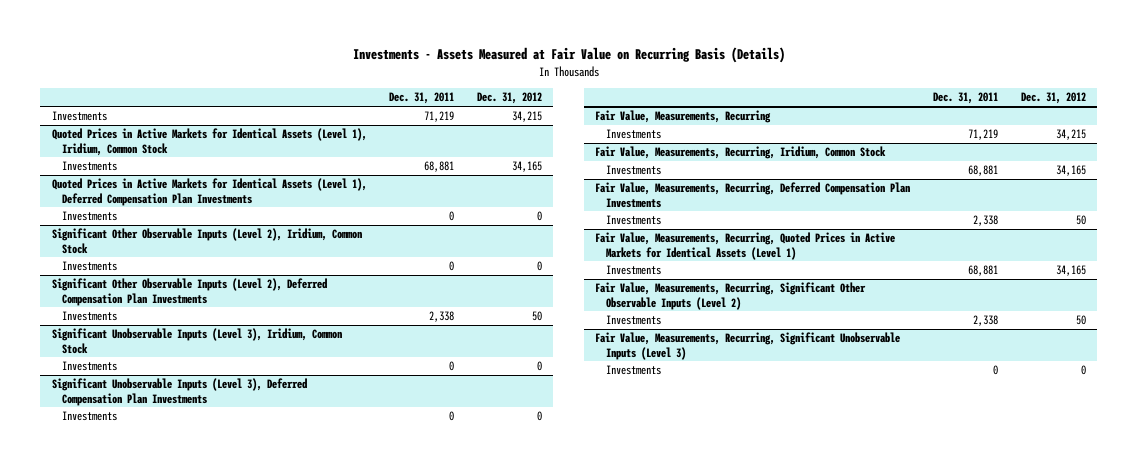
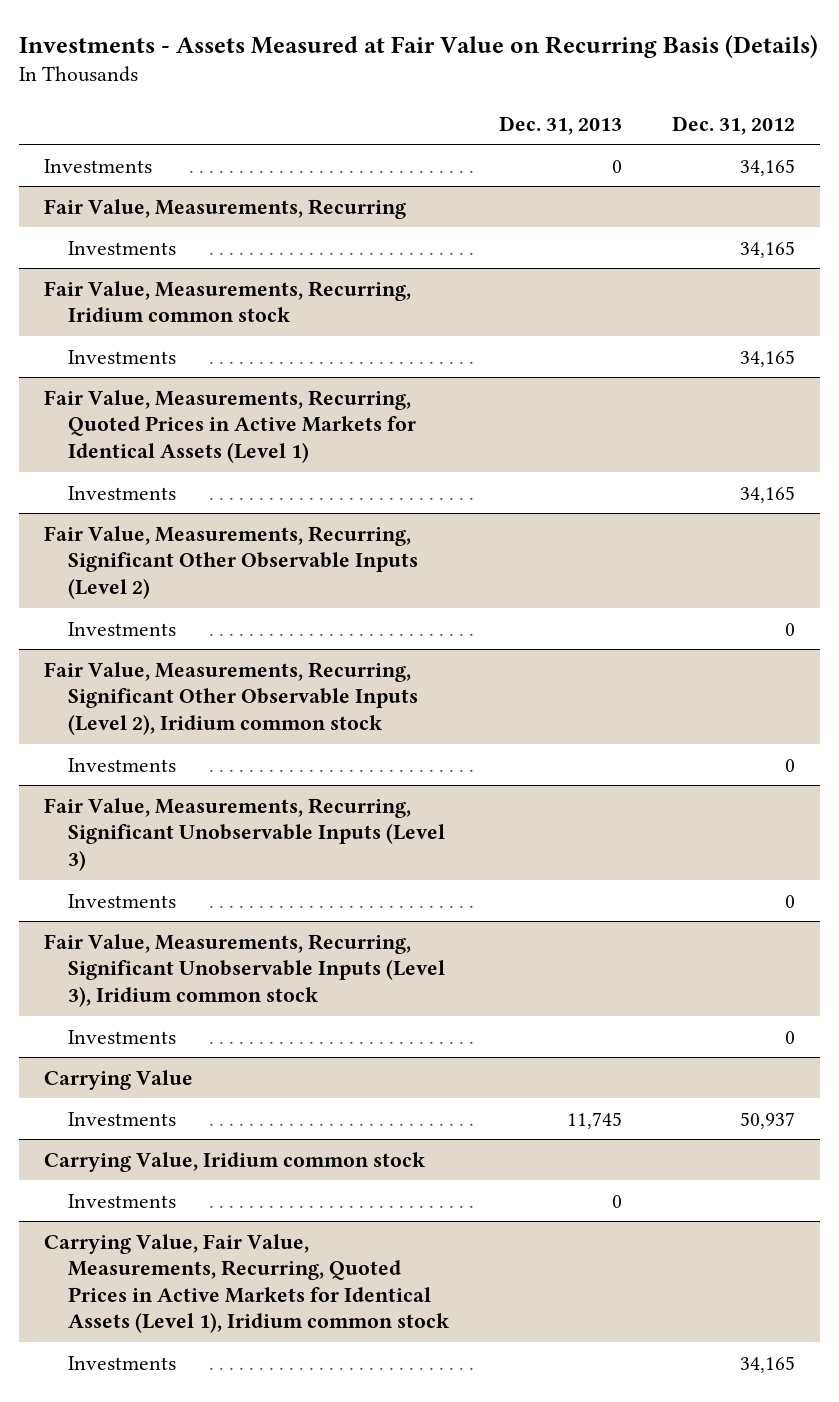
[389,92,455,105] Dec. 31, 2011 -> none
none -> [498,115,622,135] Dec. 31, 2013
[51,111,107,122] Investments -> none
[51,128,367,156] Quoted Prices in Active Markets for Identical Assets (Level 1), Iridium, Common Stock -> none
[51,178,367,206] Quoted Prices in Active Markets for Identical Assets (Level 1), Deferred Compensation Plan Investments -> none
[61,211,117,222] Investments -> none
[51,228,362,254] Significant Other Observable Inputs (Level 2), Iridium, Common Stock -> none
[61,261,117,272] Investments -> none
[51,278,327,306] Significant Other Observable Inputs (Level 2), Deferred Compensation Plan Investments -> none
[61,311,117,322] Investments -> none
[51,328,342,354] Significant Unobservable Inputs (Level 3), Iridium, Common Stock -> none
[61,361,117,372] Investments -> none
[51,378,307,406] Significant Unobservable Inputs (Level 3), Deferred Compensation Plan Investments -> none
[61,411,117,422] Investments -> none
[605,129,661,140] Investments -> none
[595,146,887,160] Fair Value, Measurements, Recurring, Iridium, Common Stock -> none
[595,182,911,208] Fair Value, Measurements, Recurring, Deferred Compensation Plan Investments -> none
none -> [44,280,412,323] Fair Value, Measurements, Recurring, Iridium common stock
[1075,215,1086,226] 50 -> [739,349,795,367] 34,165
[1075,315,1086,326] 50 -> [784,622,795,636] 0
none -> [44,661,418,735] Fair Value, Measurements, Recurring, Significant Other Observable Inputs (Level 2), Iridium common stock
none -> [67,757,176,772] Investments
none -> [44,933,445,1007] Fair Value, Measurements, Recurring, Significant Unobservable Inputs (Level 3), Iridium common stock
none -> [67,1029,176,1044] Investments
none -> [44,1069,194,1090] Carrying Value
none -> [67,1111,176,1126] Investments
none -> [44,1151,426,1172] Carrying Value, Iridium common stock
none -> [67,1193,176,1208] Investments
none -> [44,1233,449,1334] Carrying Value, Fair Value, Measurements, Recurring, Quoted Prices in Active Markets for Identical Assets (Level 1), Iridium common stock
none -> [67,1355,176,1370] Investments

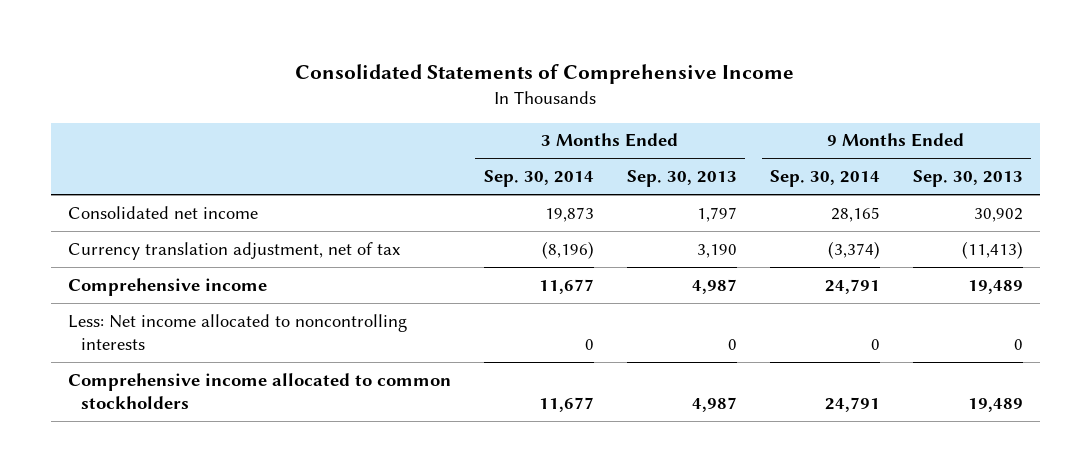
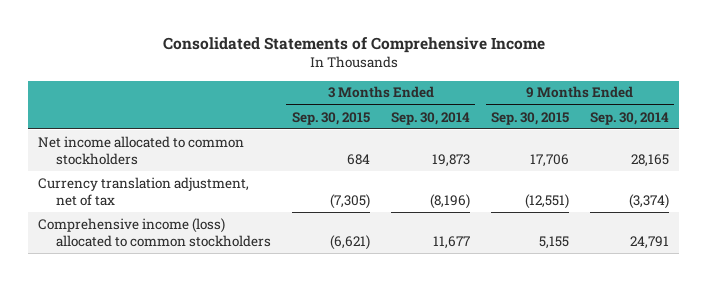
[626,170,737,188] Sep. 30, 2013 -> none
[913,170,1024,188] Sep. 30, 2013 -> none
none -> [291,111,370,125] Sep. 30, 2015
none -> [490,111,569,125] Sep. 30, 2015
[67,205,258,219] Consolidated net income -> [38,135,245,165] Net income allocated to common stockholders
[67,277,267,296] Comprehensive income -> none
[67,313,407,351] Less: Net income allocated to noncontrolling interests -> none
[67,372,451,410] Comprehensive income allocated to common stockholders -> [38,217,271,247] Comprehensive income (loss) allocated to common stockholders

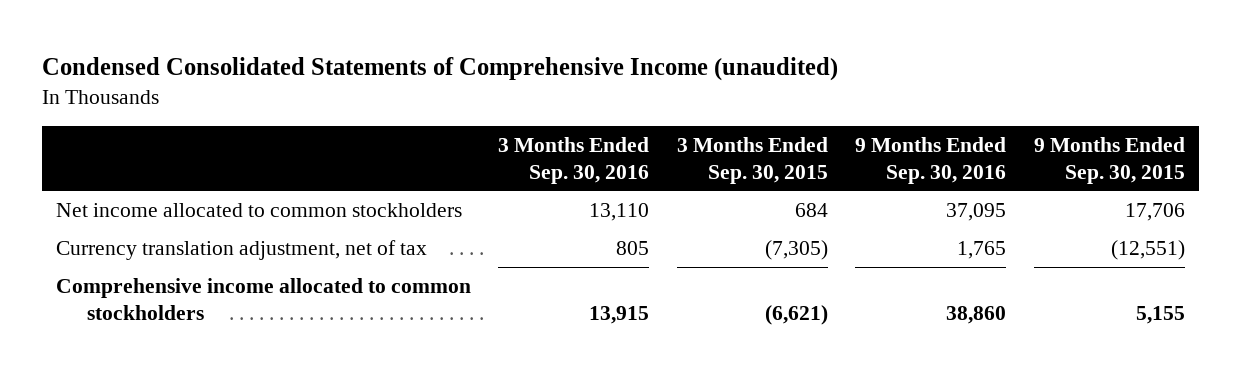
[162,36,545,53] Consolidated Statements of Comprehensive Income -> [41,57,838,82] Condensed Consolidated Statements of Comprehensive Income (unaudited)
[390,111,470,125] Sep. 30, 2014 -> none
[589,111,669,125] Sep. 30, 2014 -> none
none -> [498,136,650,184] 3 Months Ended Sep. 30, 2016
none -> [855,136,1007,184] 9 Months Ended Sep. 30, 2016
[38,217,271,247] Comprehensive income (loss) allocated to common stockholders -> [55,277,471,320] Comprehensive income allocated to common stockholders

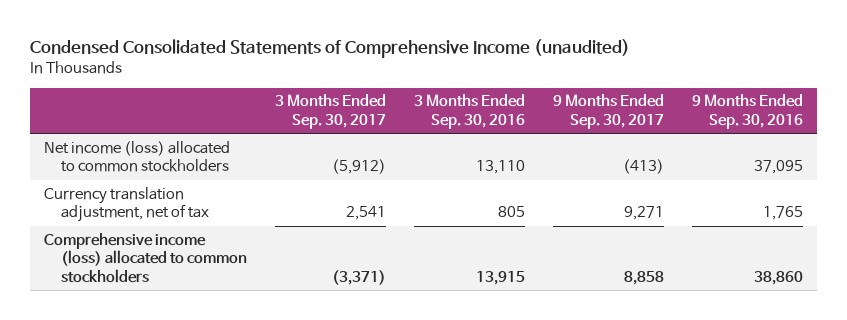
[676,136,828,184] 3 Months Ended Sep. 30, 2015 -> none
[1034,136,1186,184] 9 Months Ended Sep. 30, 2015 -> none
none -> [274,94,386,130] 3 Months Ended Sep. 30, 2017
none -> [552,94,664,130] 9 Months Ended Sep. 30, 2017
[55,202,462,217] Net income allocated to common stockholders -> [44,140,231,173] Net income (loss) allocated to common stockholders
[55,277,471,320] Comprehensive income allocated to common stockholders -> [44,232,247,284] Comprehensive income (loss) allocated to common stockholders

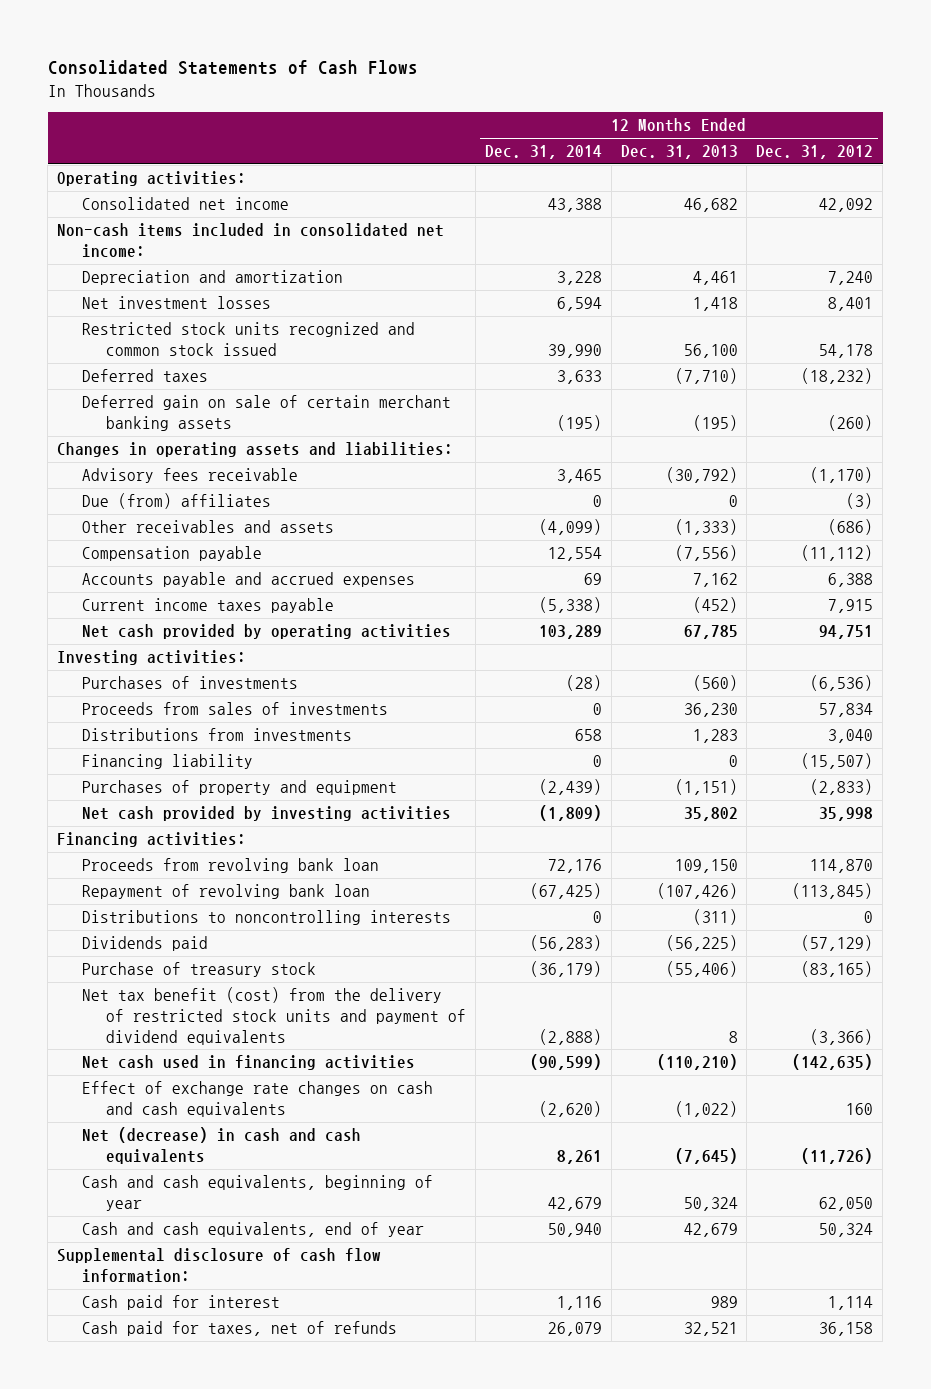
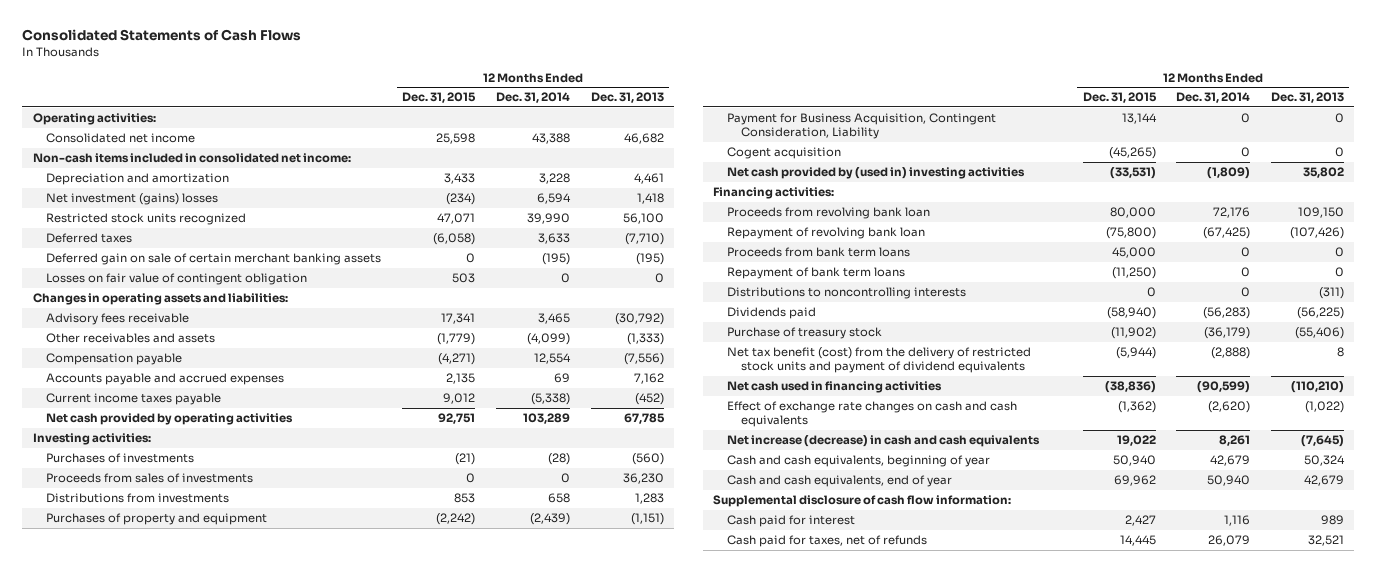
[756,145,874,160] Dec. 31, 2012 -> none
none -> [402,92,477,104] Dec. 31, 2015
[81,296,271,310] Net investment losses -> [46,193,219,206] Net investment (gains) losses
[81,322,415,356] Restricted stock units recognized and common stock issued -> [46,213,247,226] Restricted stock units recognized
none -> [46,273,308,286] Losses on fair value of contingent obligation
[81,493,271,510] Due (from) affiliates -> none
[81,754,253,770] Financing liability -> none
none -> [726,113,996,140] Payment for Business Acquisition, Contingent Consideration, Liability
none -> [726,147,841,160] Cogent acquisition
[81,806,451,822] Net cash provided by investing activities -> [726,167,1025,180] Net cash provided by (used in) investing activities
none -> [726,247,910,258] Proceeds from bank term loans
none -> [726,267,905,280] Repayment of bank term loans
[81,1127,361,1164] Net (decrease) in cash and cash equivalents -> [726,435,1040,448] Net increase (decrease) in cash and cash equivalents

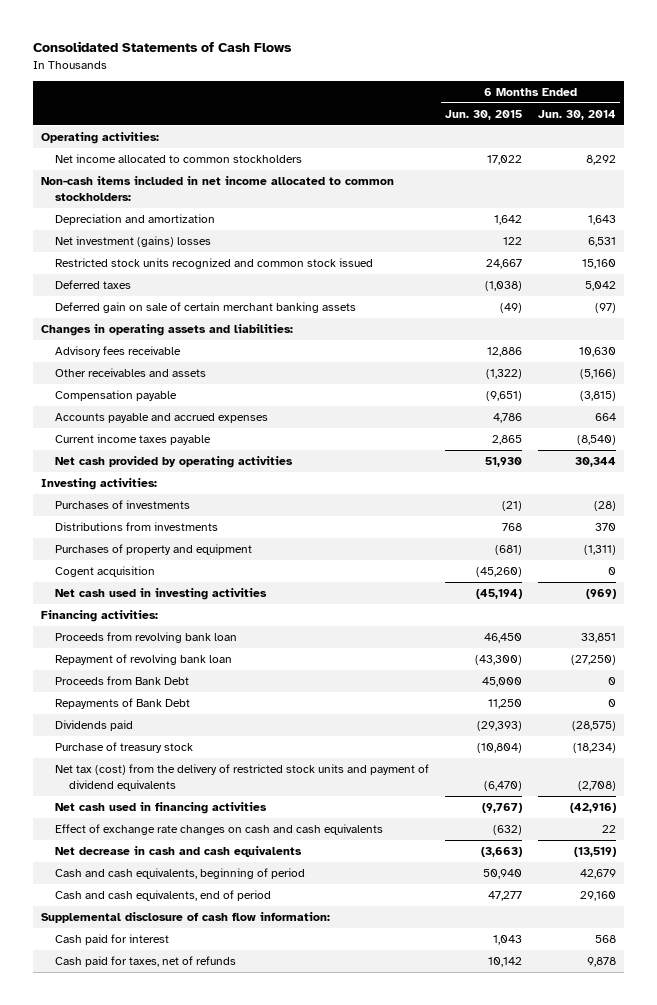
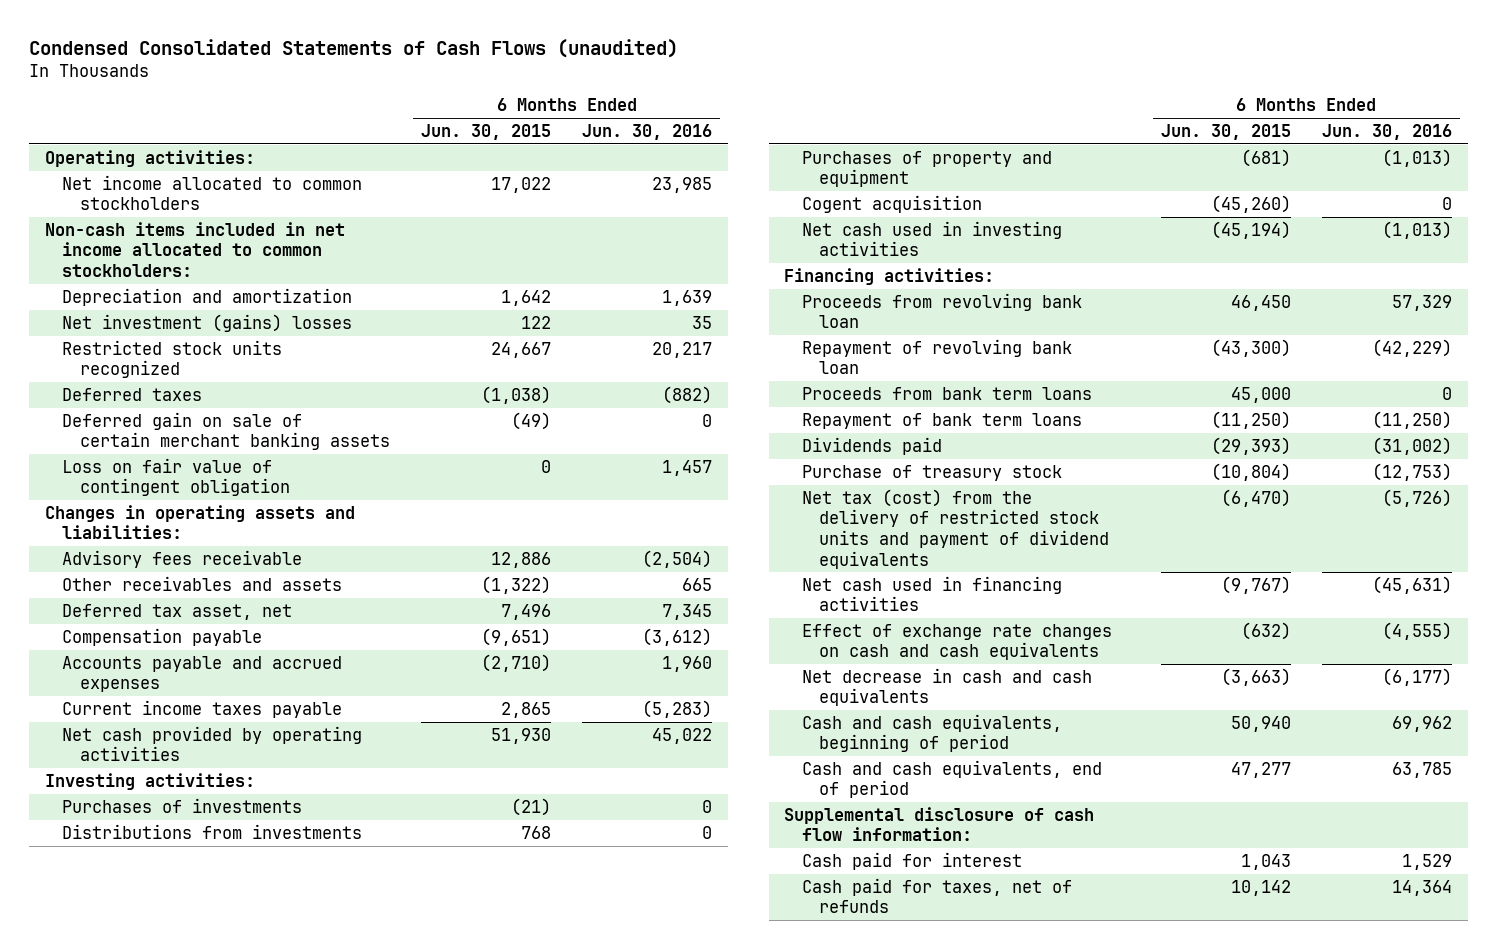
[32,40,292,52] Consolidated Statements of Cash Flows -> [29,38,679,58] Condensed Consolidated Statements of Cash Flows (unaudited)
[538,110,617,121] Jun. 30, 2014 -> none
none -> [582,123,713,140] Jun. 30, 2016
[55,258,374,270] Restricted stock units recognized and common stock issued -> [62,339,283,379] Restricted stock units recognized
none -> [62,457,290,497] Loss on fair value of contingent obligation
none -> [62,603,293,620] Deferred tax asset, net
[493,413,523,424] 4,786 -> [481,653,552,672] (2,710)
[55,676,190,686] Proceeds from Bank Debt -> [801,386,1092,400] Proceeds from bank term loans
[55,698,191,710] Repayments of Bank Debt -> [801,412,1082,429] Repayment of bank term loans
[488,699,523,710] 11,250 -> [1210,410,1291,429] (11,250)

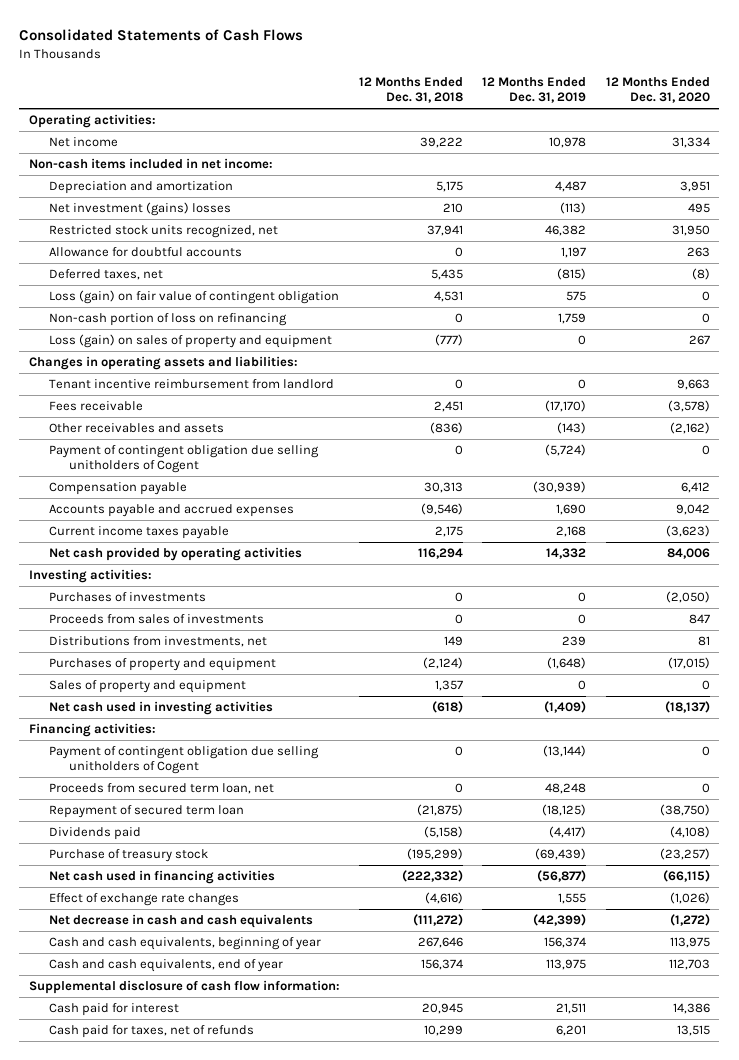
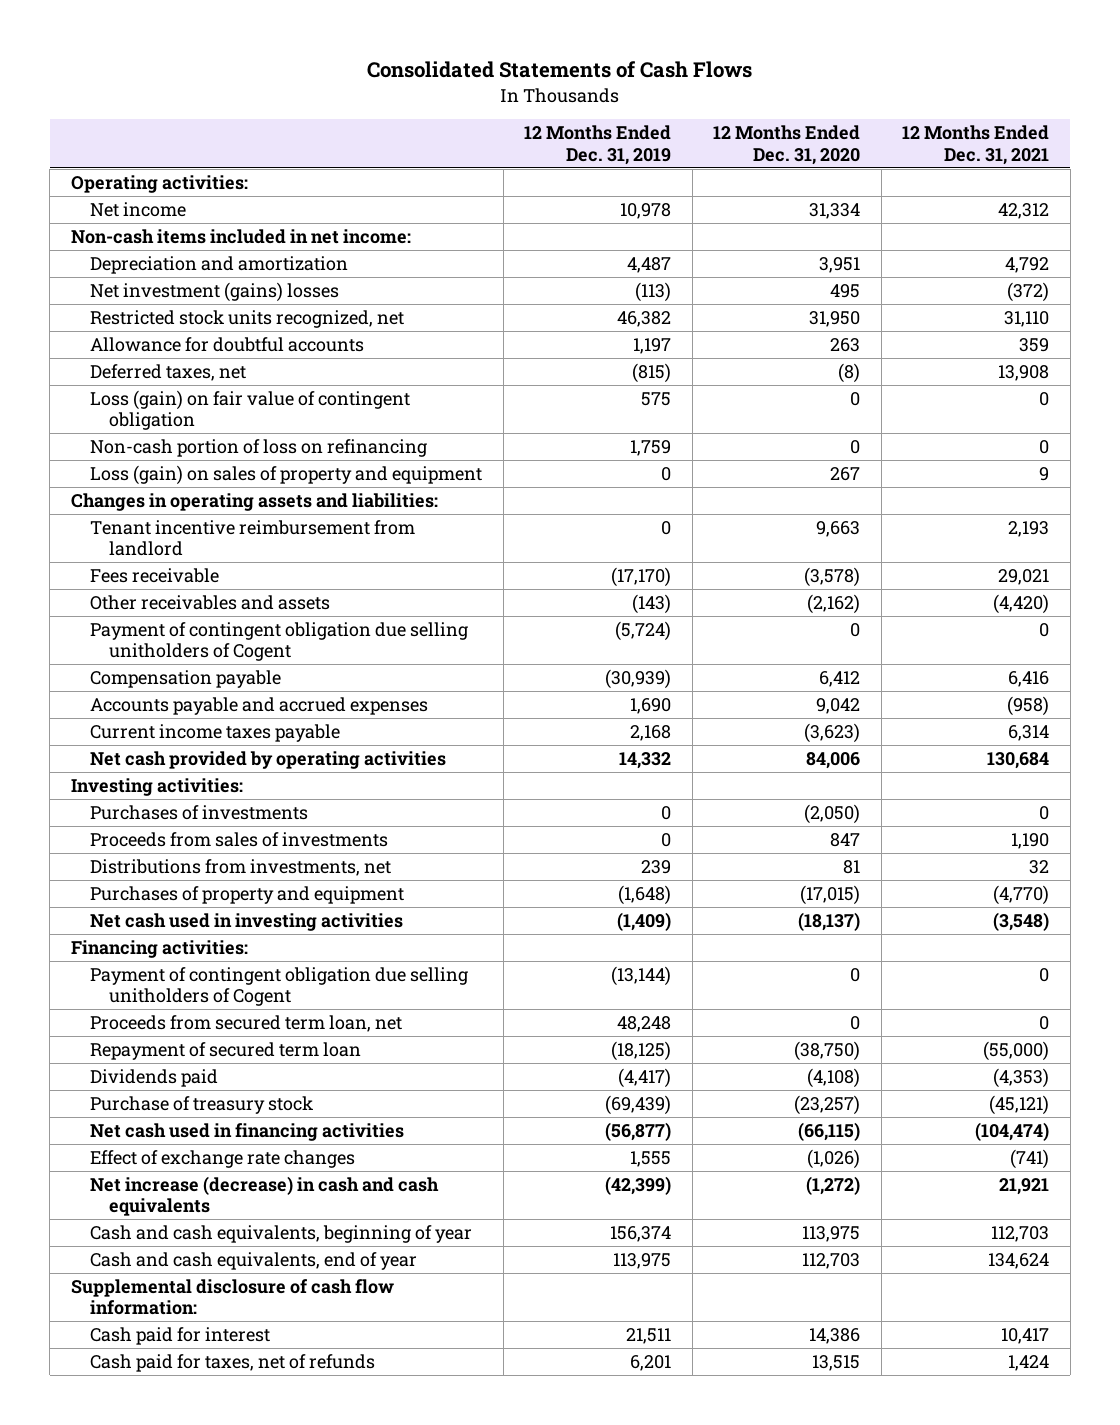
[359,76,464,104] 12 Months Ended Dec. 31, 2018 -> none
none -> [902,125,1050,165] 12 Months Ended Dec. 31, 2021
[49,680,247,694] Sales of property and equipment -> none
[49,914,314,929] Net decrease in cash and cash equivalents -> [90,1175,440,1217] Net increase (decrease) in cash and cash equivalents

